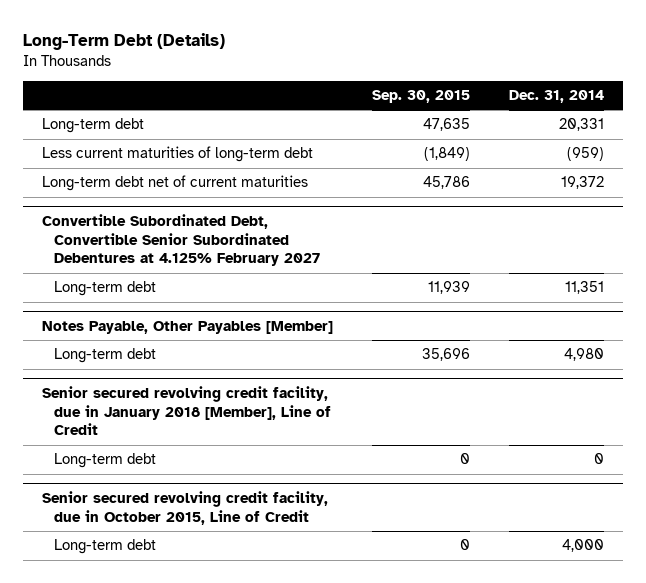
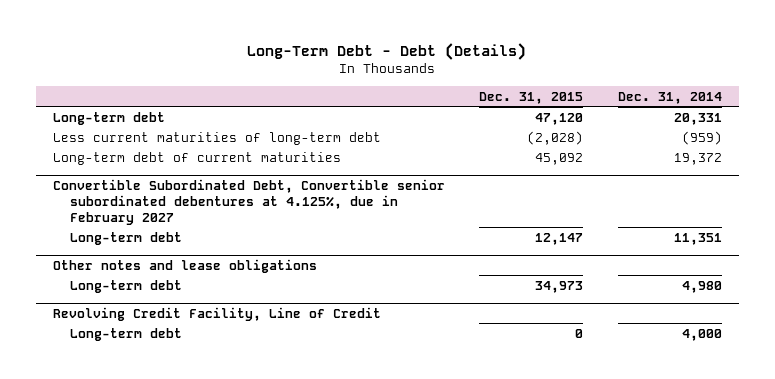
[22,32,225,50] Long-Term Debt (Details) -> [247,42,527,60] Long-Term Debt - Debt (Details)
[371,89,470,103] Sep. 30, 2015 -> none
none -> [479,91,584,104] Dec. 31, 2015
[42,175,309,192] Long-term debt net of current maturities -> [52,151,341,165] Long-term debt of current maturities
[42,213,321,267] Convertible Subordinated Debt, Convertible Senior Subordinated Debentures at 4.125% February 2027 -> [52,178,445,225] Convertible Subordinated Debt, Convertible senior subordinated debentures at 4.125%, due in February 2027
[42,320,334,334] Notes Payable, Other Payables [Member] -> [52,258,317,273] Other notes and lease obligations
[42,385,332,436] Senior secured revolving credit facility, due in January 2018 [Member], Line of Credit -> none
[54,453,157,469] Long-term debt -> none
[42,490,329,525] Senior secured revolving credit facility, due in October 2015, Line of Credit -> none
none -> [52,306,381,321] Revolving Credit Facility, Line of Credit

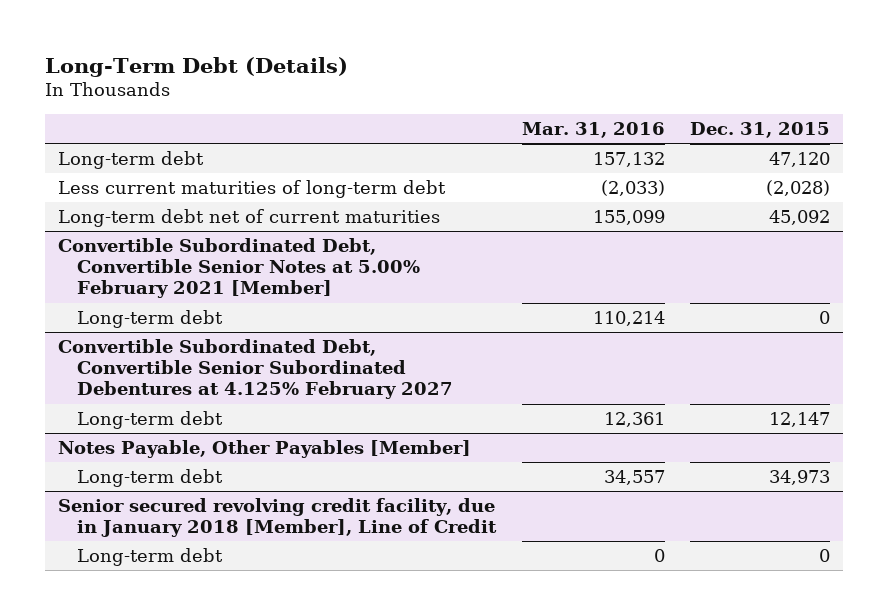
[247,42,527,60] Long-Term Debt - Debt (Details) -> [45,56,349,77] Long-Term Debt (Details)
[617,91,722,104] Dec. 31, 2014 -> none
none -> [521,122,665,139] Mar. 31, 2016
[52,151,341,165] Long-term debt of current maturities -> [57,209,440,228] Long-term debt net of current maturities
none -> [57,238,421,299] Convertible Subordinated Debt, Convertible Senior Notes at 5.00% February 2021 [Member]
none -> [77,310,224,329] Long-term debt
[52,178,445,225] Convertible Subordinated Debt, Convertible senior subordinated debentures at 4.125%, due in February 2027 -> [57,339,454,400] Convertible Subordinated Debt, Convertible Senior Subordinated Debentures at 4.125% February 2027
[52,258,317,273] Other notes and lease obligations -> [57,440,471,459] Notes Payable, Other Payables [Member]
[52,306,381,321] Revolving Credit Facility, Line of Credit -> none
none -> [57,498,498,538] Senior secured revolving credit facility, due in January 2018 [Member], Line of Credit

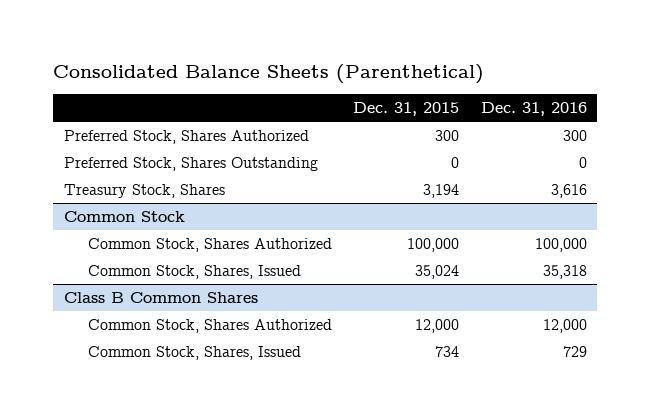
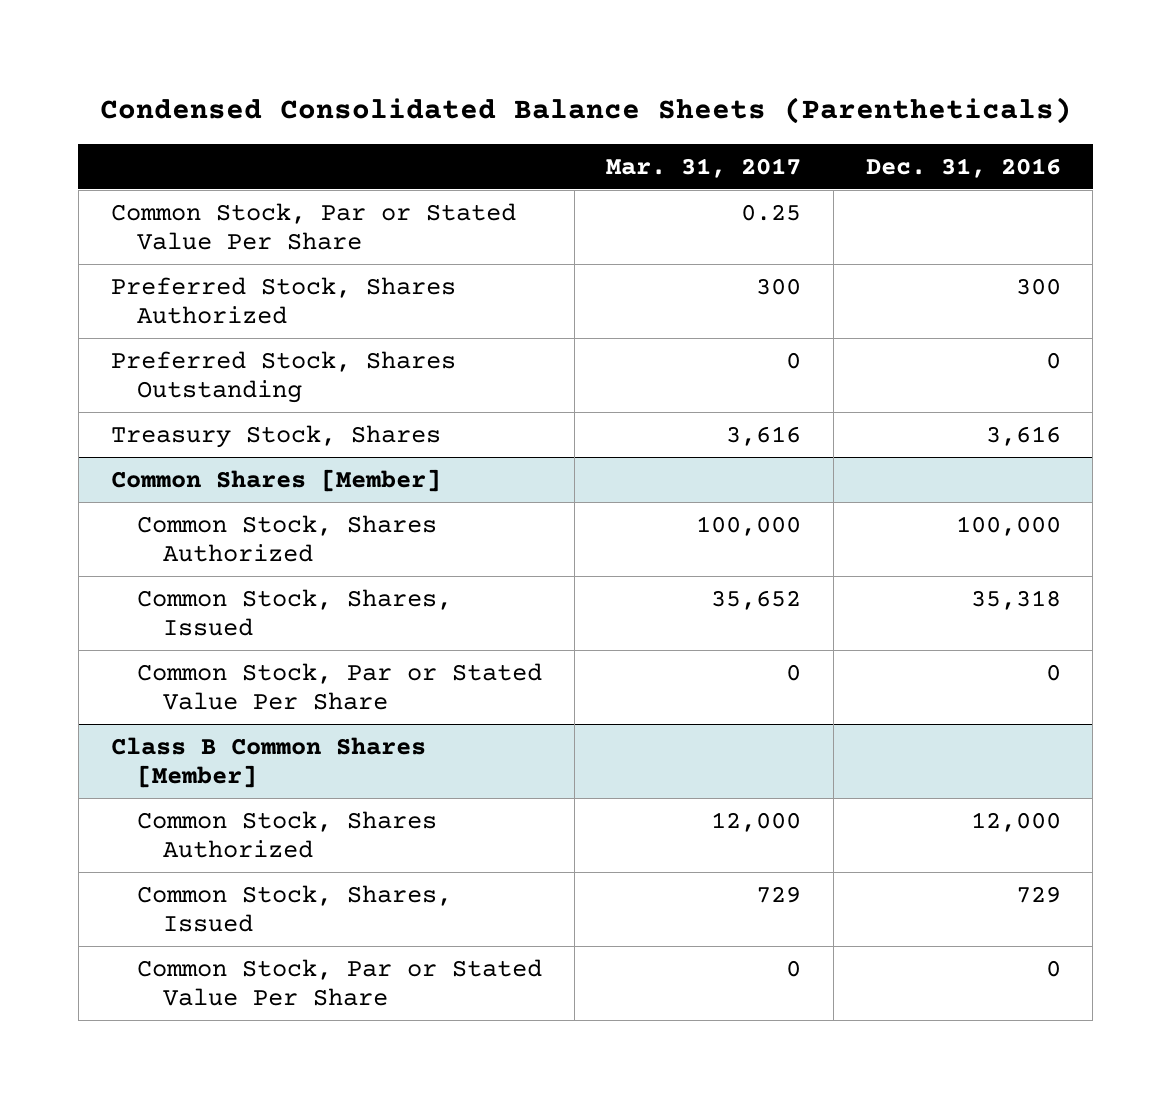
[53,63,485,84] Consolidated Balance Sheets (Parenthetical) -> [99,97,1072,125] Condensed Consolidated Balance Sheets (Parentheticals)
[353,101,460,116] Dec. 31, 2015 -> none
none -> [606,157,802,178] Mar. 31, 2017
none -> [110,202,516,251] Common Stock, Par or Stated Value Per Share
[63,211,185,223] Common Stock -> [110,468,441,492] Common Shares [Member]
none -> [136,662,542,711] Common Stock, Par or Stated Value Per Share
[63,292,258,304] Class B Common Shares -> [110,736,426,789] Class B Common Shares [Member]
none -> [136,958,542,1007] Common Stock, Par or Stated Value Per Share

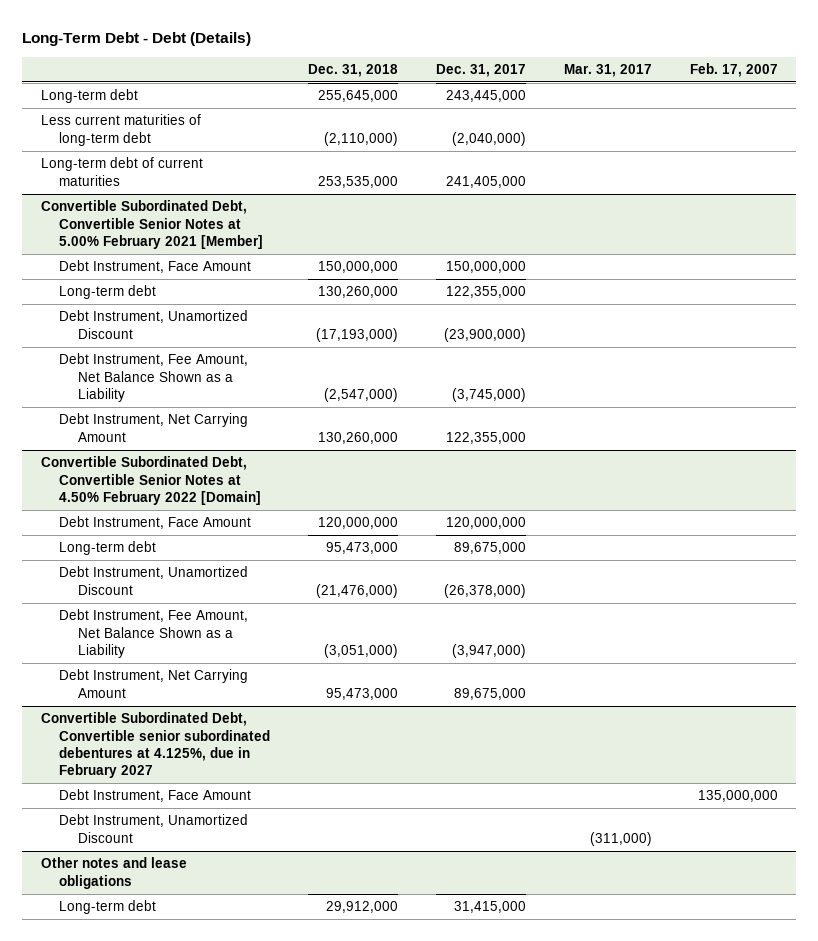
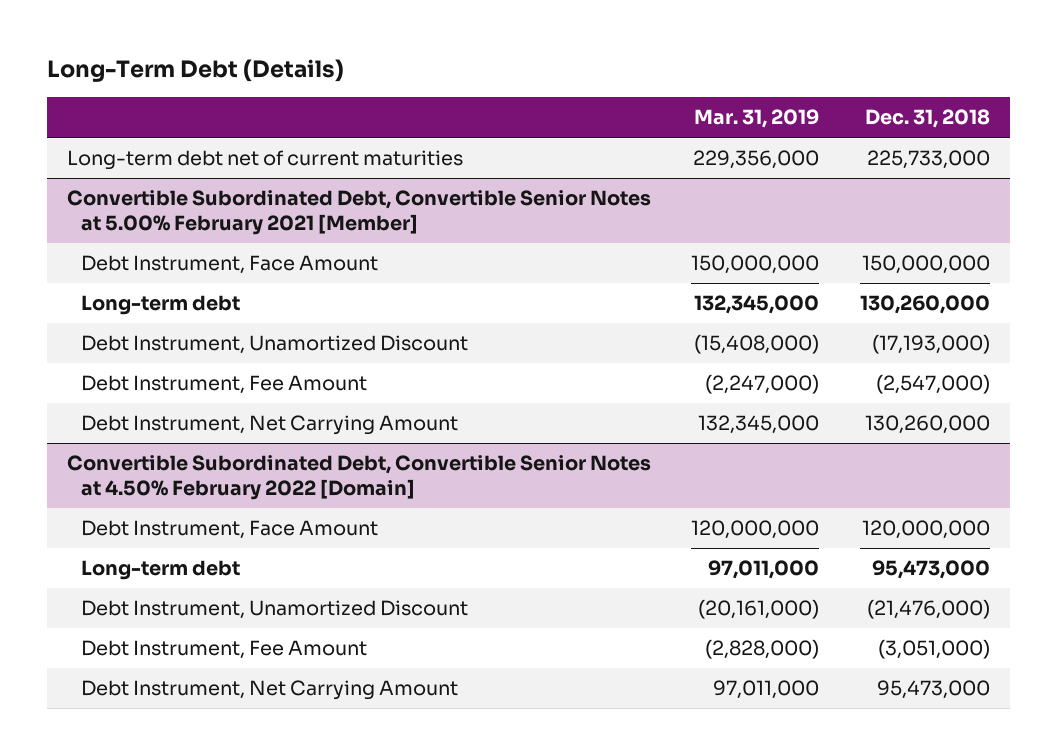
[21,32,251,47] Long-Term Debt - Debt (Details) -> [47,59,345,83] Long-Term Debt (Details)
[436,64,527,78] Dec. 31, 2017 -> none
[563,64,652,78] Mar. 31, 2017 -> none
[689,63,778,78] Feb. 17, 2007 -> none
none -> [694,109,820,129] Mar. 31, 2019
[40,89,138,104] Long-term debt -> none
[40,114,201,146] Less current maturities of long-term debt -> none
[40,157,203,186] Long-term debt of current maturities -> [67,150,464,171] Long-term debt net of current maturities
[318,175,399,188] 253,535,000 -> [866,150,990,170] 225,733,000
[59,353,249,402] Debt Instrument, Fee Amount, Net Balance Shown as a Liability -> [80,375,367,395] Debt Instrument, Fee Amount
[59,609,249,658] Debt Instrument, Fee Amount, Net Balance Shown as a Liability -> [80,640,367,660] Debt Instrument, Fee Amount
[40,712,271,778] Convertible Subordinated Debt, Convertible senior subordinated debentures at 4.125%, due in February 2027 -> none
[59,789,252,803] Debt Instrument, Face Amount -> none
[59,814,249,843] Debt Instrument, Unamortized Discount -> none
[40,857,187,889] Other notes and lease obligations -> none
[59,900,157,915] Long-term debt -> none

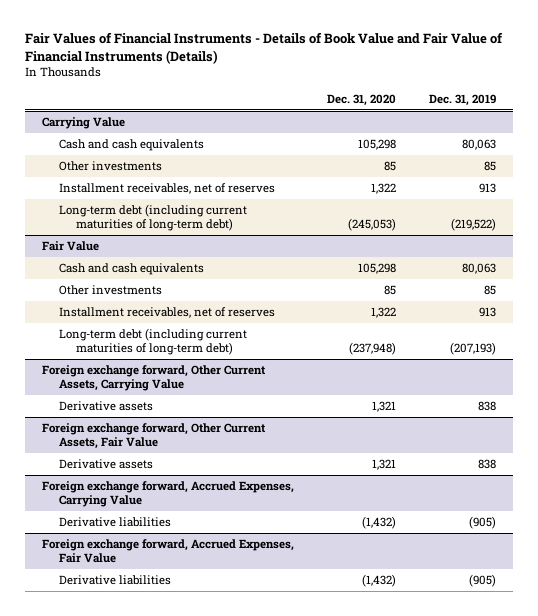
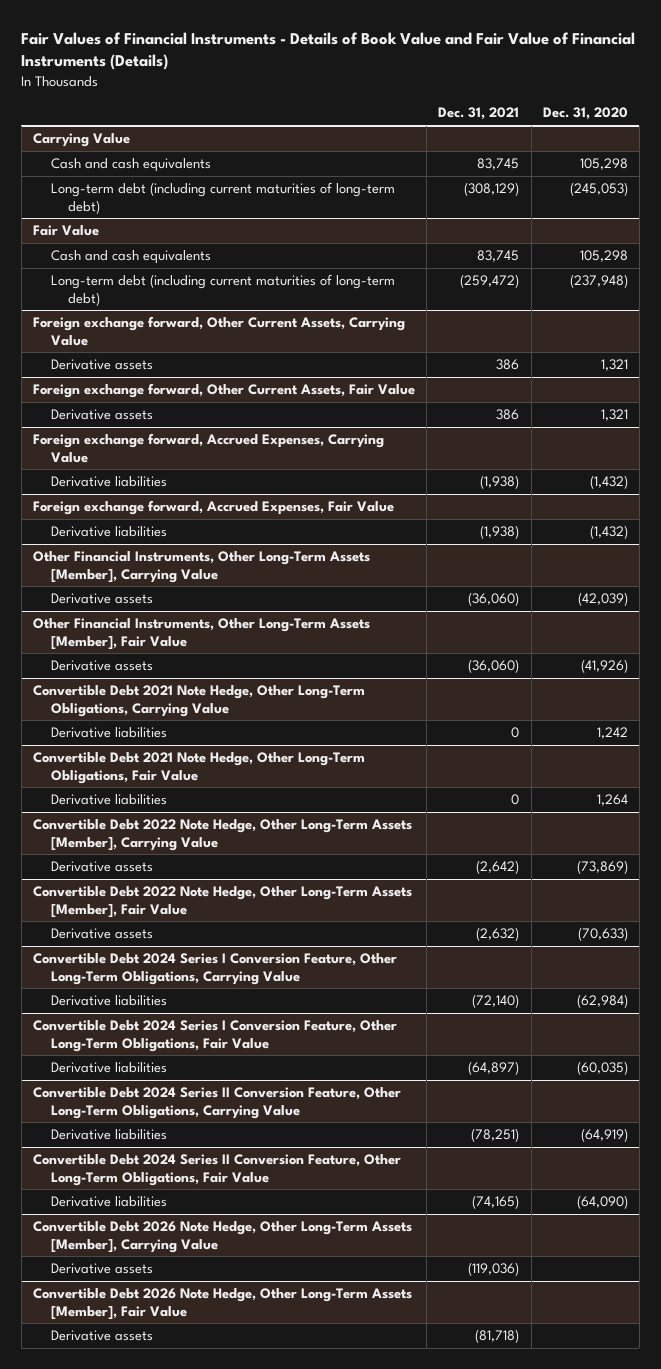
[429,93,497,106] Dec. 31, 2019 -> none
none -> [438,107,520,121] Dec. 31, 2021
[58,161,162,172] Other investments -> none
[58,183,275,195] Installment receivables, net of reserves -> none
[58,285,162,296] Other investments -> none
[58,307,275,319] Installment receivables, net of reserves -> none
none -> [32,551,370,583] Other Financial Instruments, Other Long-Term Assets [Member], Carrying Value
none -> [50,593,153,605] Derivative assets
none -> [32,618,370,650] Other Financial Instruments, Other Long-Term Assets [Member], Fair Value
none -> [50,660,153,672] Derivative assets
none -> [32,685,365,717] Convertible Debt 2021 Note Hedge, Other Long-Term Obligations, Carrying Value
none -> [50,727,167,739] Derivative liabilities
none -> [32,752,365,784] Convertible Debt 2021 Note Hedge, Other Long-Term Obligations, Fair Value
none -> [50,794,167,806] Derivative liabilities
none -> [32,819,412,851] Convertible Debt 2022 Note Hedge, Other Long-Term Assets [Member], Carrying Value
none -> [50,861,153,873] Derivative assets
none -> [32,886,412,918] Convertible Debt 2022 Note Hedge, Other Long-Term Assets [Member], Fair Value
none -> [50,928,153,940] Derivative assets
none -> [32,953,397,985] Convertible Debt 2024 Series I Conversion Feature, Other Long-Term Obligations, Carrying Value
none -> [50,995,167,1007] Derivative liabilities
none -> [32,1020,397,1052] Convertible Debt 2024 Series I Conversion Feature, Other Long-Term Obligations, Fair Value
none -> [50,1062,167,1074] Derivative liabilities
none -> [32,1087,401,1119] Convertible Debt 2024 Series II Conversion Feature, Other Long-Term Obligations, Carrying Value
none -> [50,1129,167,1141] Derivative liabilities
none -> [32,1154,401,1186] Convertible Debt 2024 Series II Conversion Feature, Other Long-Term Obligations, Fair Value
none -> [50,1196,167,1208] Derivative liabilities
none -> [32,1221,412,1253] Convertible Debt 2026 Note Hedge, Other Long-Term Assets [Member], Carrying Value
none -> [50,1263,153,1275] Derivative assets
none -> [32,1288,412,1320] Convertible Debt 2026 Note Hedge, Other Long-Term Assets [Member], Fair Value
none -> [50,1330,153,1342] Derivative assets

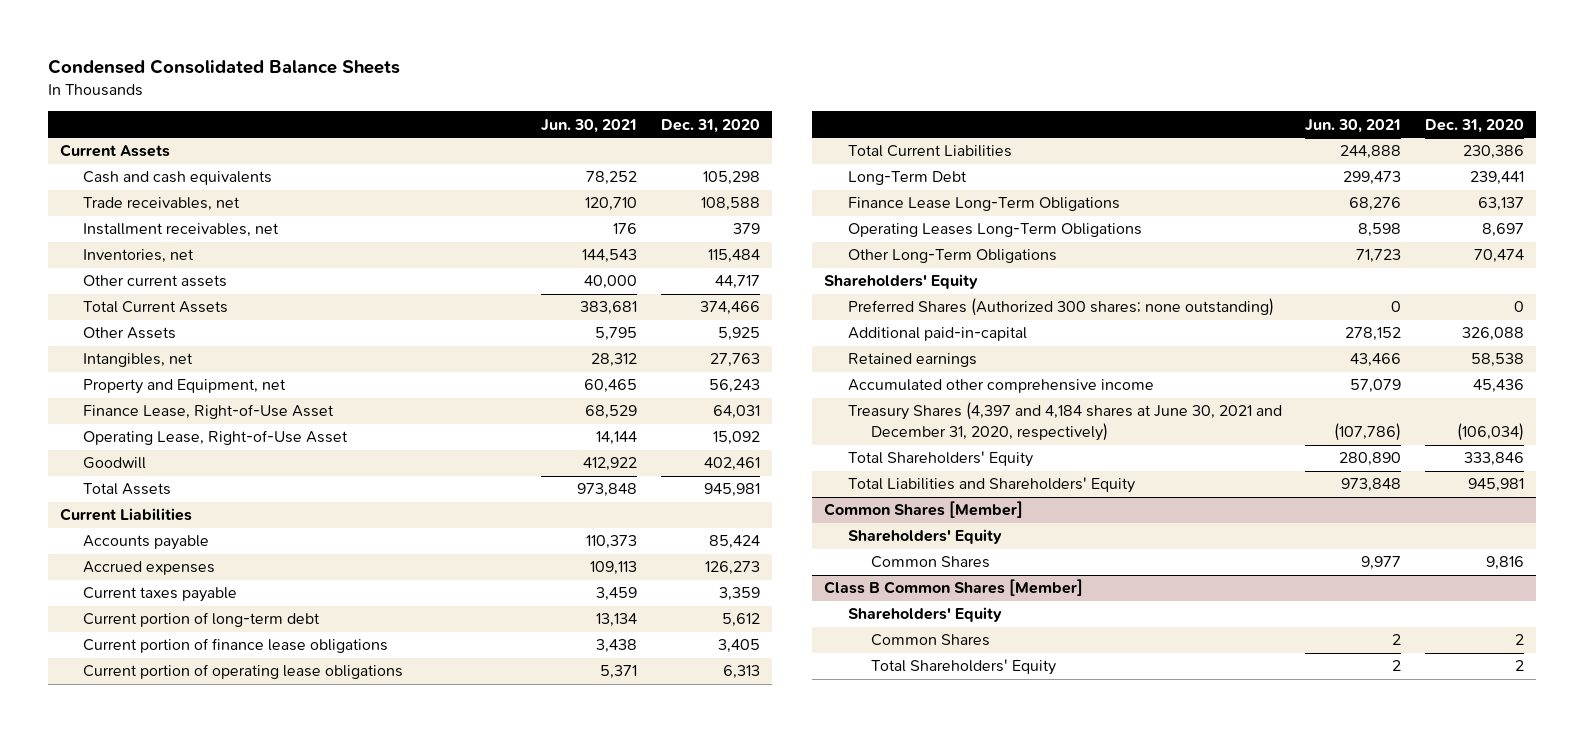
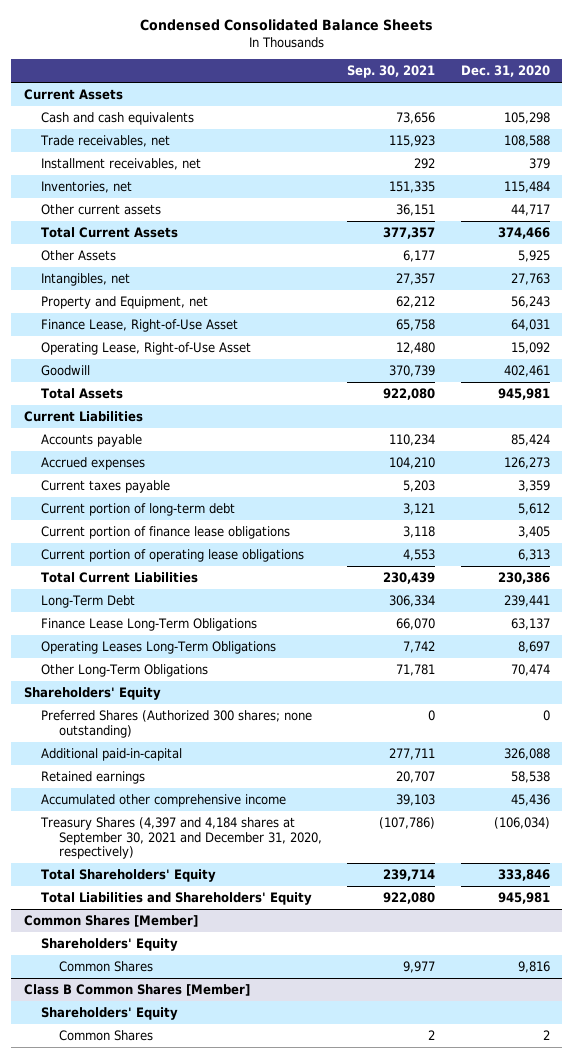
[541,118,638,133] Jun. 30, 2021 -> none
none -> [347,65,436,79] Sep. 30, 2021
[847,402,1282,442] Treasury Shares (4,397 and 4,184 shares at June 30, 2021 and December 31, 2020, respectively) -> [40,817,322,859] Treasury Shares (4,397 and 4,184 shares at September 30, 2021 and December 31, 2020, respectively)
[870,659,1056,676] Total Shareholders' Equity -> none

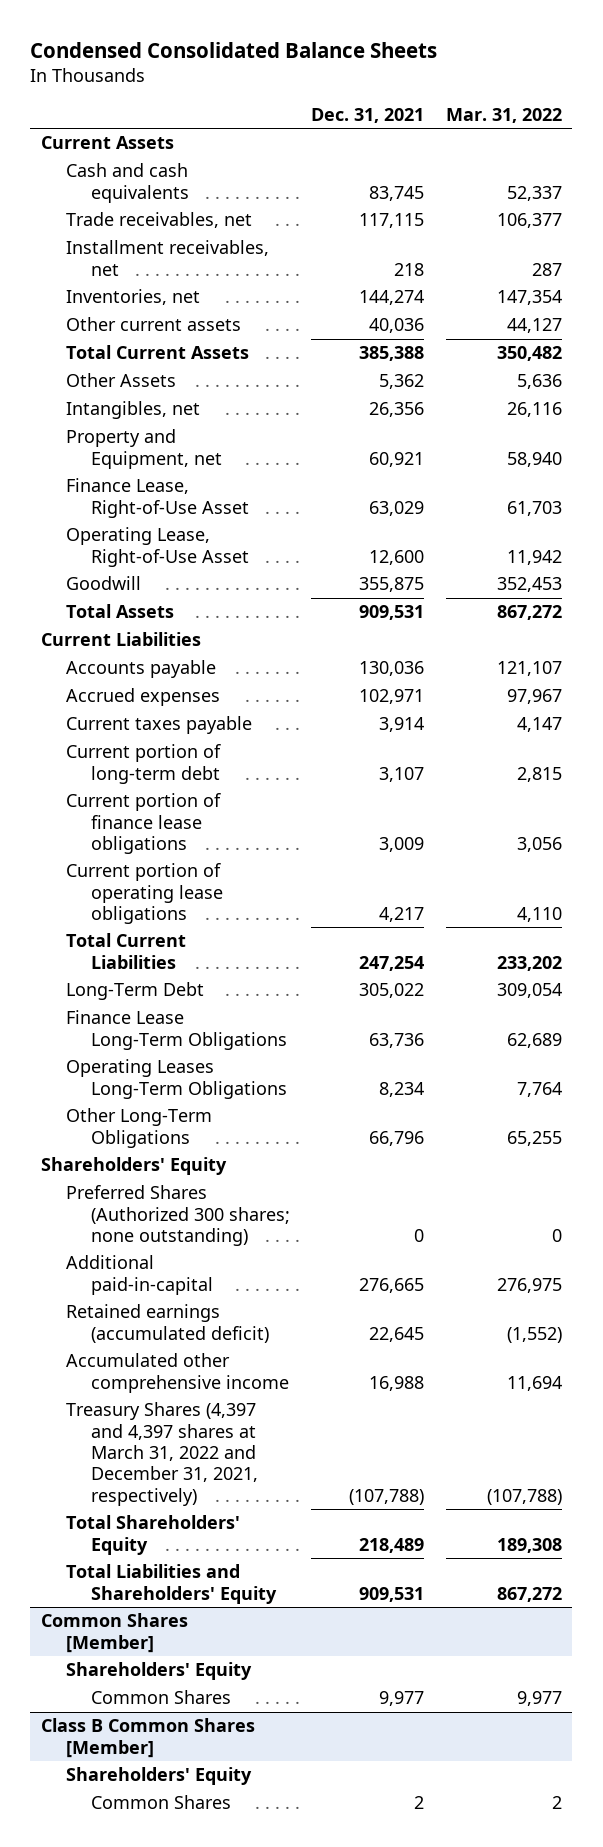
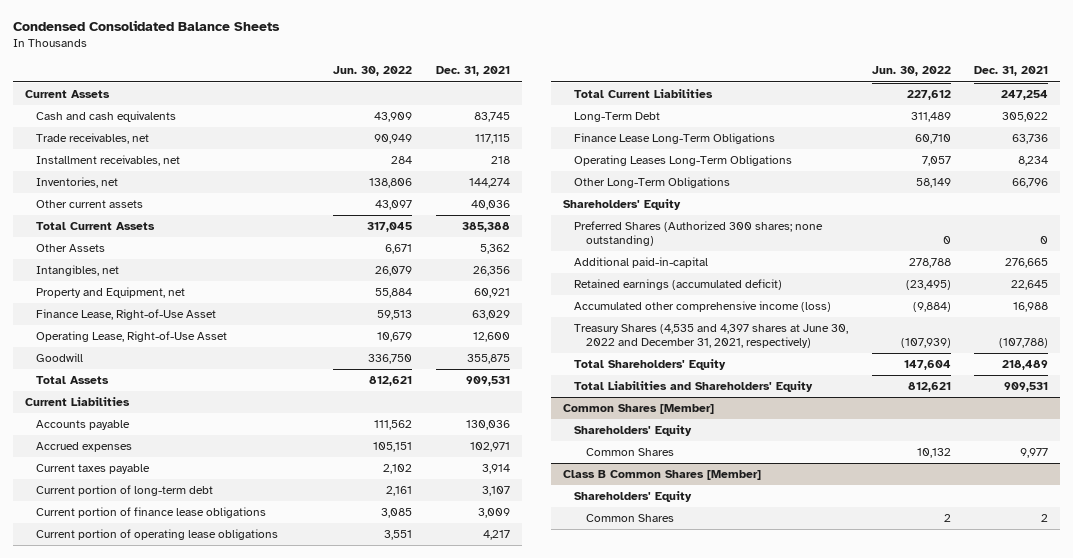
[445,107,562,123] Mar. 31, 2022 -> none
none -> [333,66,413,77] Jun. 30, 2022
[65,1353,289,1393] Accumulated other comprehensive income -> [574,301,832,313] Accumulated other comprehensive income (loss)
[65,1402,258,1506] Treasury Shares (4,397 and 4,397 shares at March 31, 2022 and December 31, 2021, respectively) -> [574,324,849,348] Treasury Shares (4,535 and 4,397 shares at June 30, 2022 and December 31, 2021, respectively)

